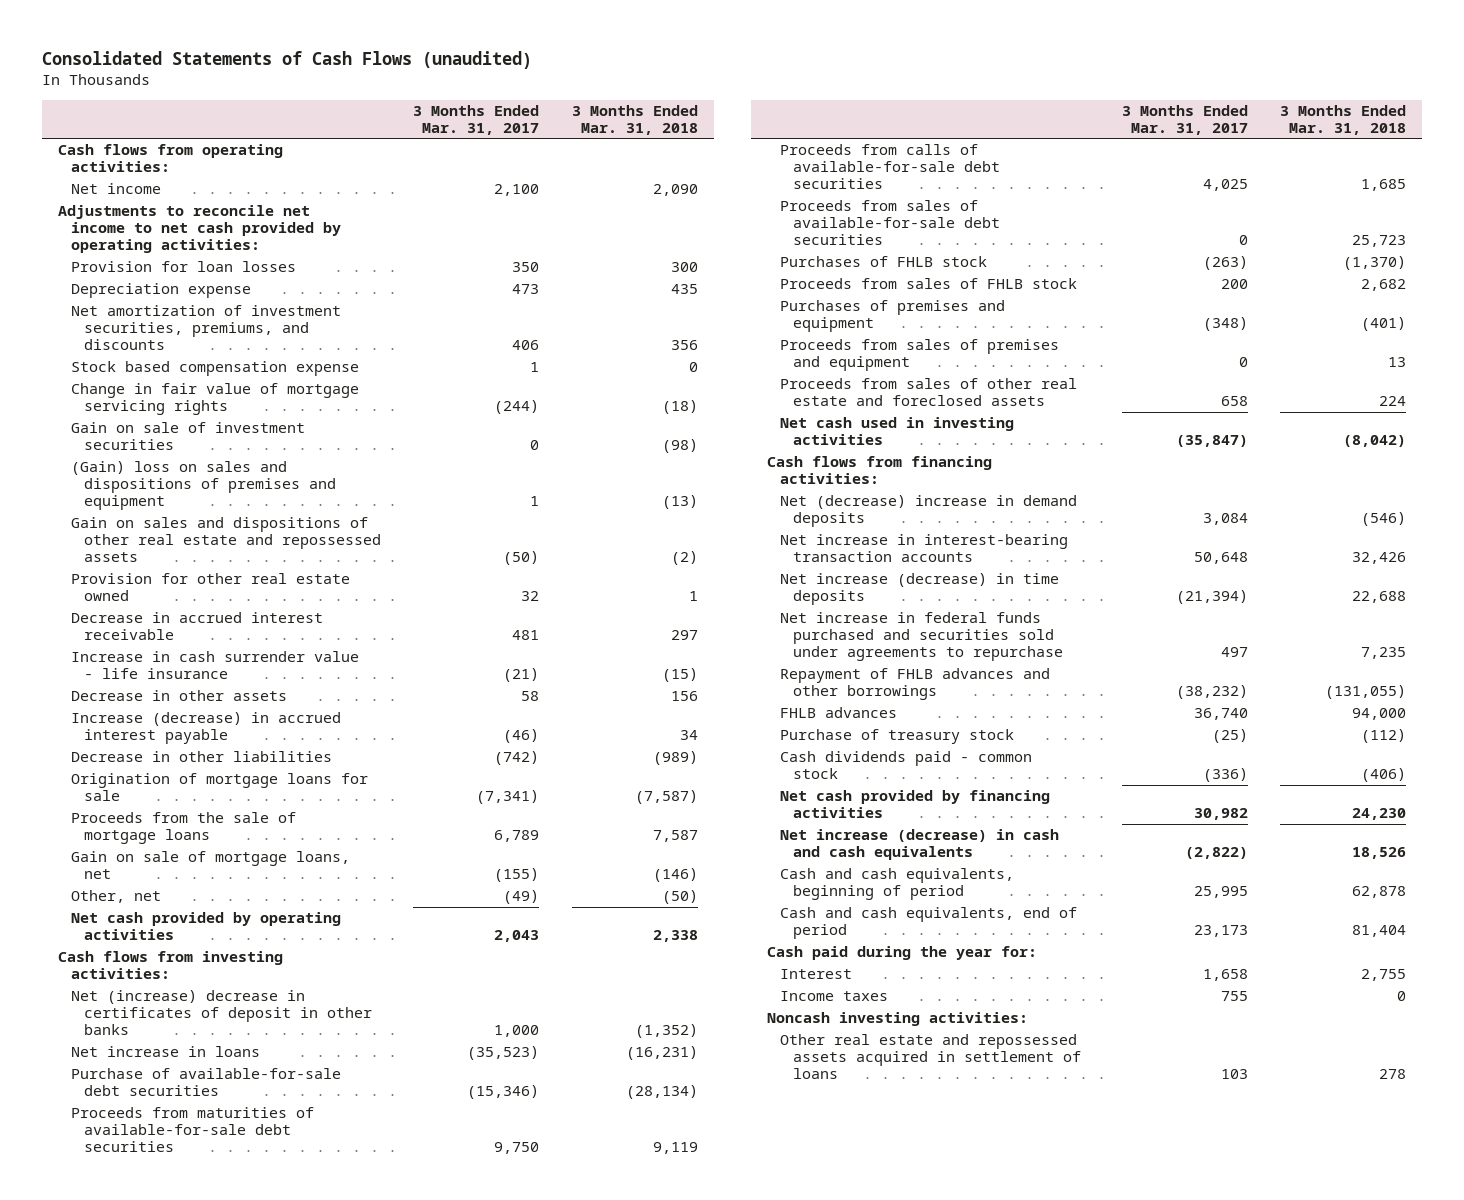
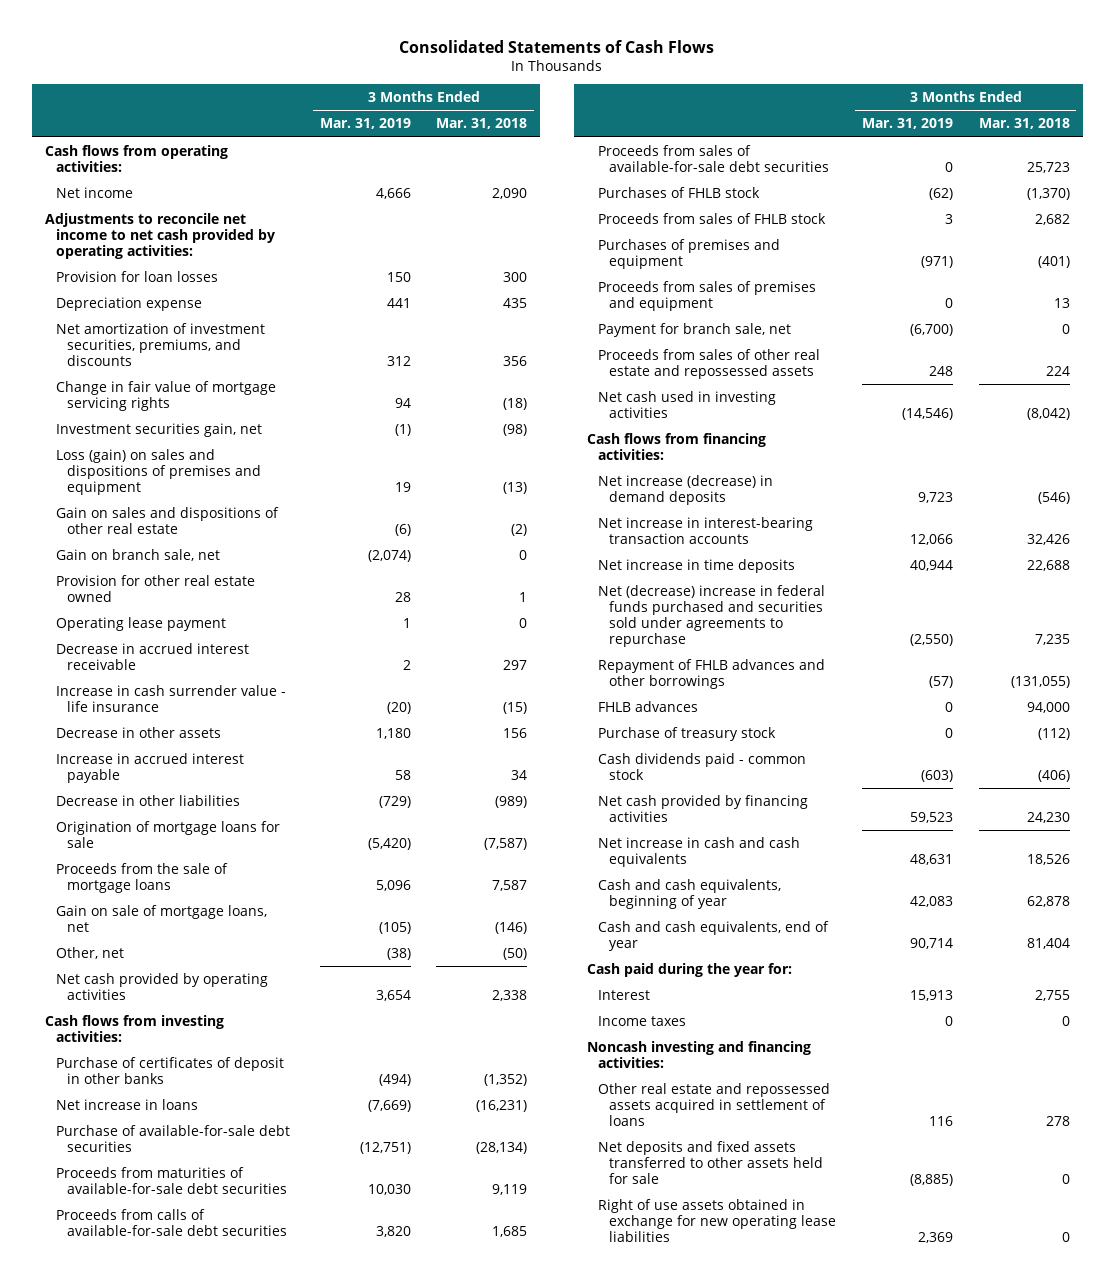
[41,50,532,69] Consolidated Statements of Cash Flows (unaudited) -> [399,39,715,53] Consolidated Statements of Cash Flows
[413,104,540,135] 3 Months Ended Mar. 31, 2017 -> none
none -> [319,118,411,130] Mar. 31, 2019
[71,361,360,377] Stock based compensation expense -> none
[71,422,306,451] Gain on sale of investment securities -> none
none -> [55,422,262,437] Investment securities gain, net
[71,461,337,511] (Gain) loss on sales and dispositions of premises and equipment -> [55,448,261,495] Loss (gain) on sales and dispositions of premises and equipment
[71,517,382,563] Gain on sales and dispositions of other real estate and repossessed assets -> [55,506,279,534] Gain on sales and dispositions of other real estate
none -> [55,548,220,561] Gain on branch sale, net
none -> [55,616,226,631] Operating lease payment
[71,712,342,745] Increase (decrease) in accrued interest payable -> [55,752,244,783] Increase in accrued interest payable
[71,990,373,1036] Net (increase) decrease in certificates of deposit in other banks -> [55,1056,284,1084] Purchase of certificates of deposit in other banks
none -> [597,322,791,337] Payment for branch sale, net
[779,378,1077,407] Proceeds from sales of other real estate and foreclosed assets -> [597,348,820,379] Proceeds from sales of other real estate and repossessed assets
[779,495,1077,528] Net (decrease) increase in demand deposits -> [597,474,773,505] Net increase (decrease) in demand deposits
[779,573,1059,606] Net increase (decrease) in time deposits -> [597,558,795,573] Net increase in time deposits
[779,612,1063,662] Net increase in federal funds purchased and securities sold under agreements to repurchase -> [597,584,825,647] Net (decrease) increase in federal funds purchased and securities sold under agreements to repurchase
[779,829,1059,861] Net increase (decrease) in cash and cash equivalents -> [597,836,800,867] Net increase in cash and cash equivalents
[779,868,1014,901] Cash and cash equivalents, beginning of period -> [597,878,781,909] Cash and cash equivalents, beginning of year
[779,907,1077,940] Cash and cash equivalents, end of period -> [597,920,829,951] Cash and cash equivalents, end of year
[766,1012,1028,1027] Noncash investing activities: -> [586,1040,811,1068] Noncash investing and financing activities:
none -> [597,1140,823,1184] Net deposits and fixed assets transferred to other assets held for sale
none -> [597,1198,836,1242] Right of use assets obtained in exchange for new operating lease liabilities

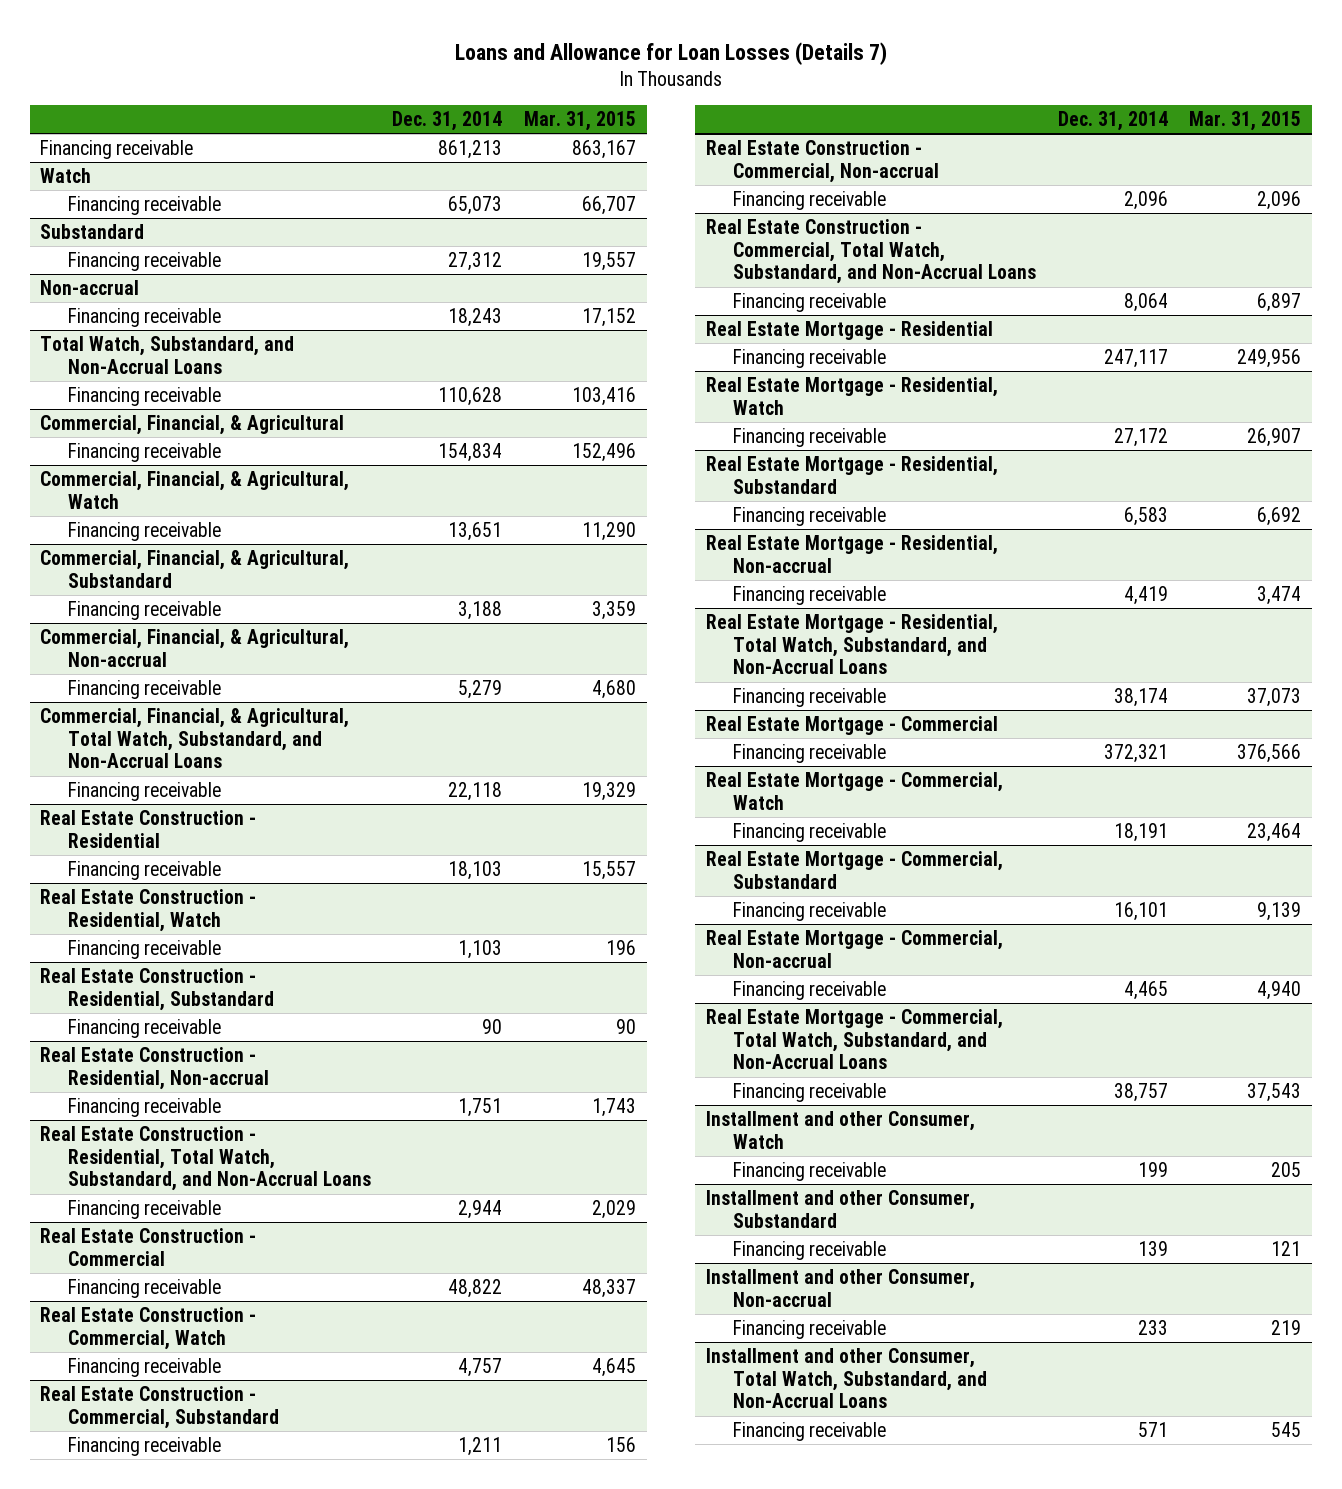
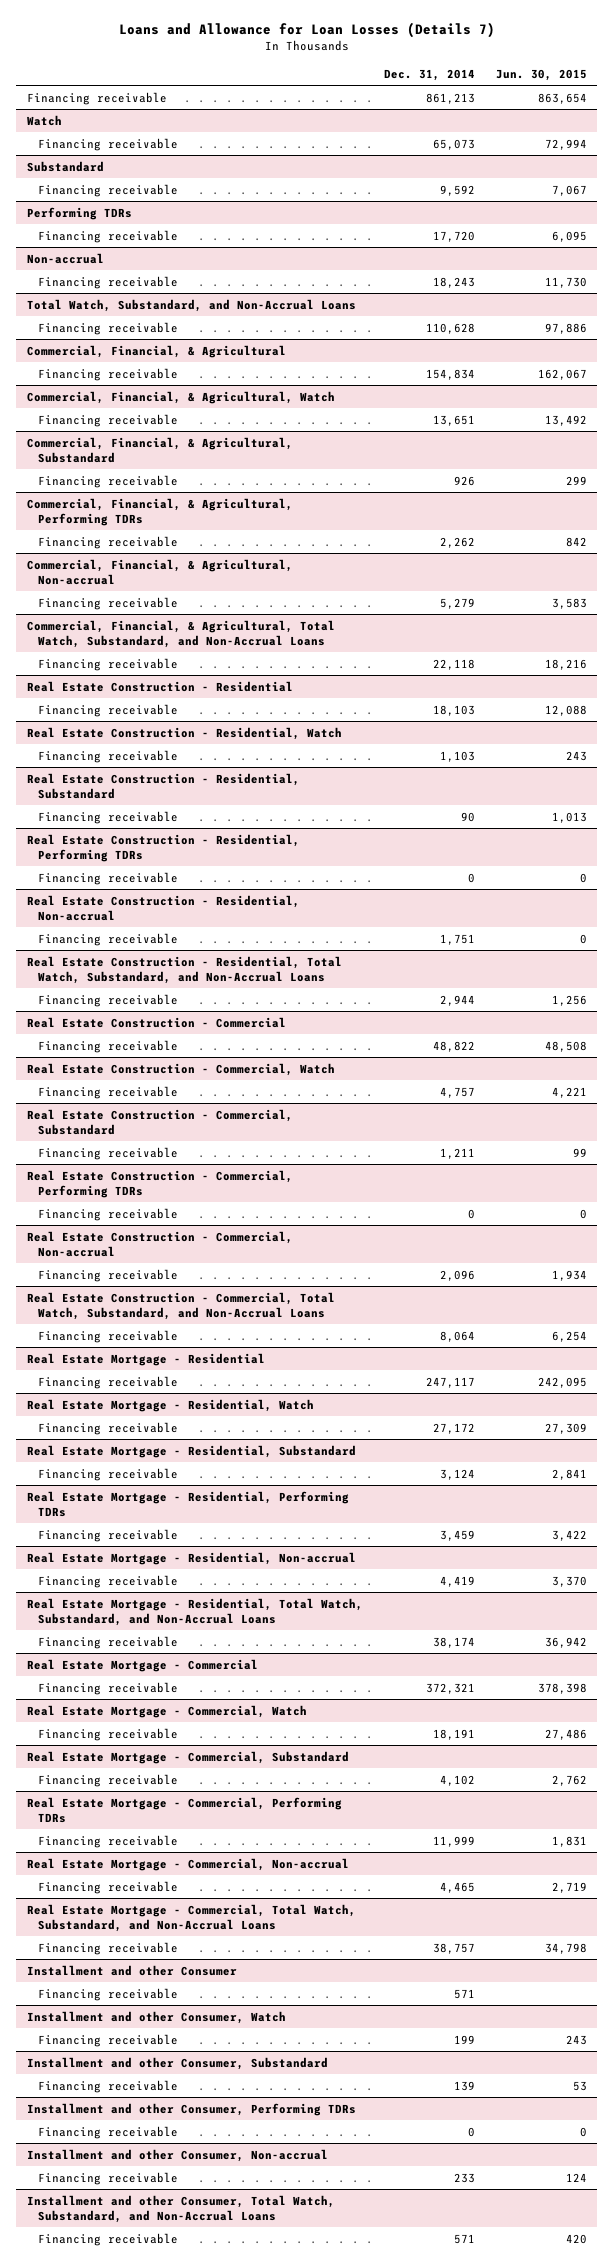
[523,111,636,132] Mar. 31, 2015 -> none
none -> [495,68,587,81] Jun. 30, 2015
[448,252,503,272] 27,312 -> [439,184,475,196] 9,592
none -> [26,206,132,220] Performing TDRs
none -> [37,229,178,243] Financing receivable
[458,601,503,621] 3,188 -> [453,475,475,486] 926
none -> [26,497,293,526] Commercial, Financial, & Agricultural, Performing TDRs
none -> [37,535,178,549] Financing receivable
none -> [26,833,300,862] Real Estate Construction - Residential, Performing TDRs
none -> [37,871,178,885] Financing receivable
none -> [26,1169,293,1198] Real Estate Construction - Commercial, Performing TDRs
none -> [37,1207,178,1221] Financing receivable
[1123,507,1168,527] 6,583 -> [439,1468,475,1480] 3,124
none -> [26,1490,349,1517] Real Estate Mortgage - Residential, Performing TDRs
none -> [37,1528,178,1542] Financing receivable
[1113,902,1168,922] 16,101 -> [439,1774,475,1786] 4,102
none -> [26,1796,342,1823] Real Estate Mortgage - Commercial, Performing TDRs
none -> [37,1834,178,1848] Financing receivable
none -> [26,1964,237,1976] Installment and other Consumer
none -> [37,1987,178,2001] Financing receivable
none -> [26,2102,356,2116] Installment and other Consumer, Performing TDRs
none -> [37,2125,178,2139] Financing receivable

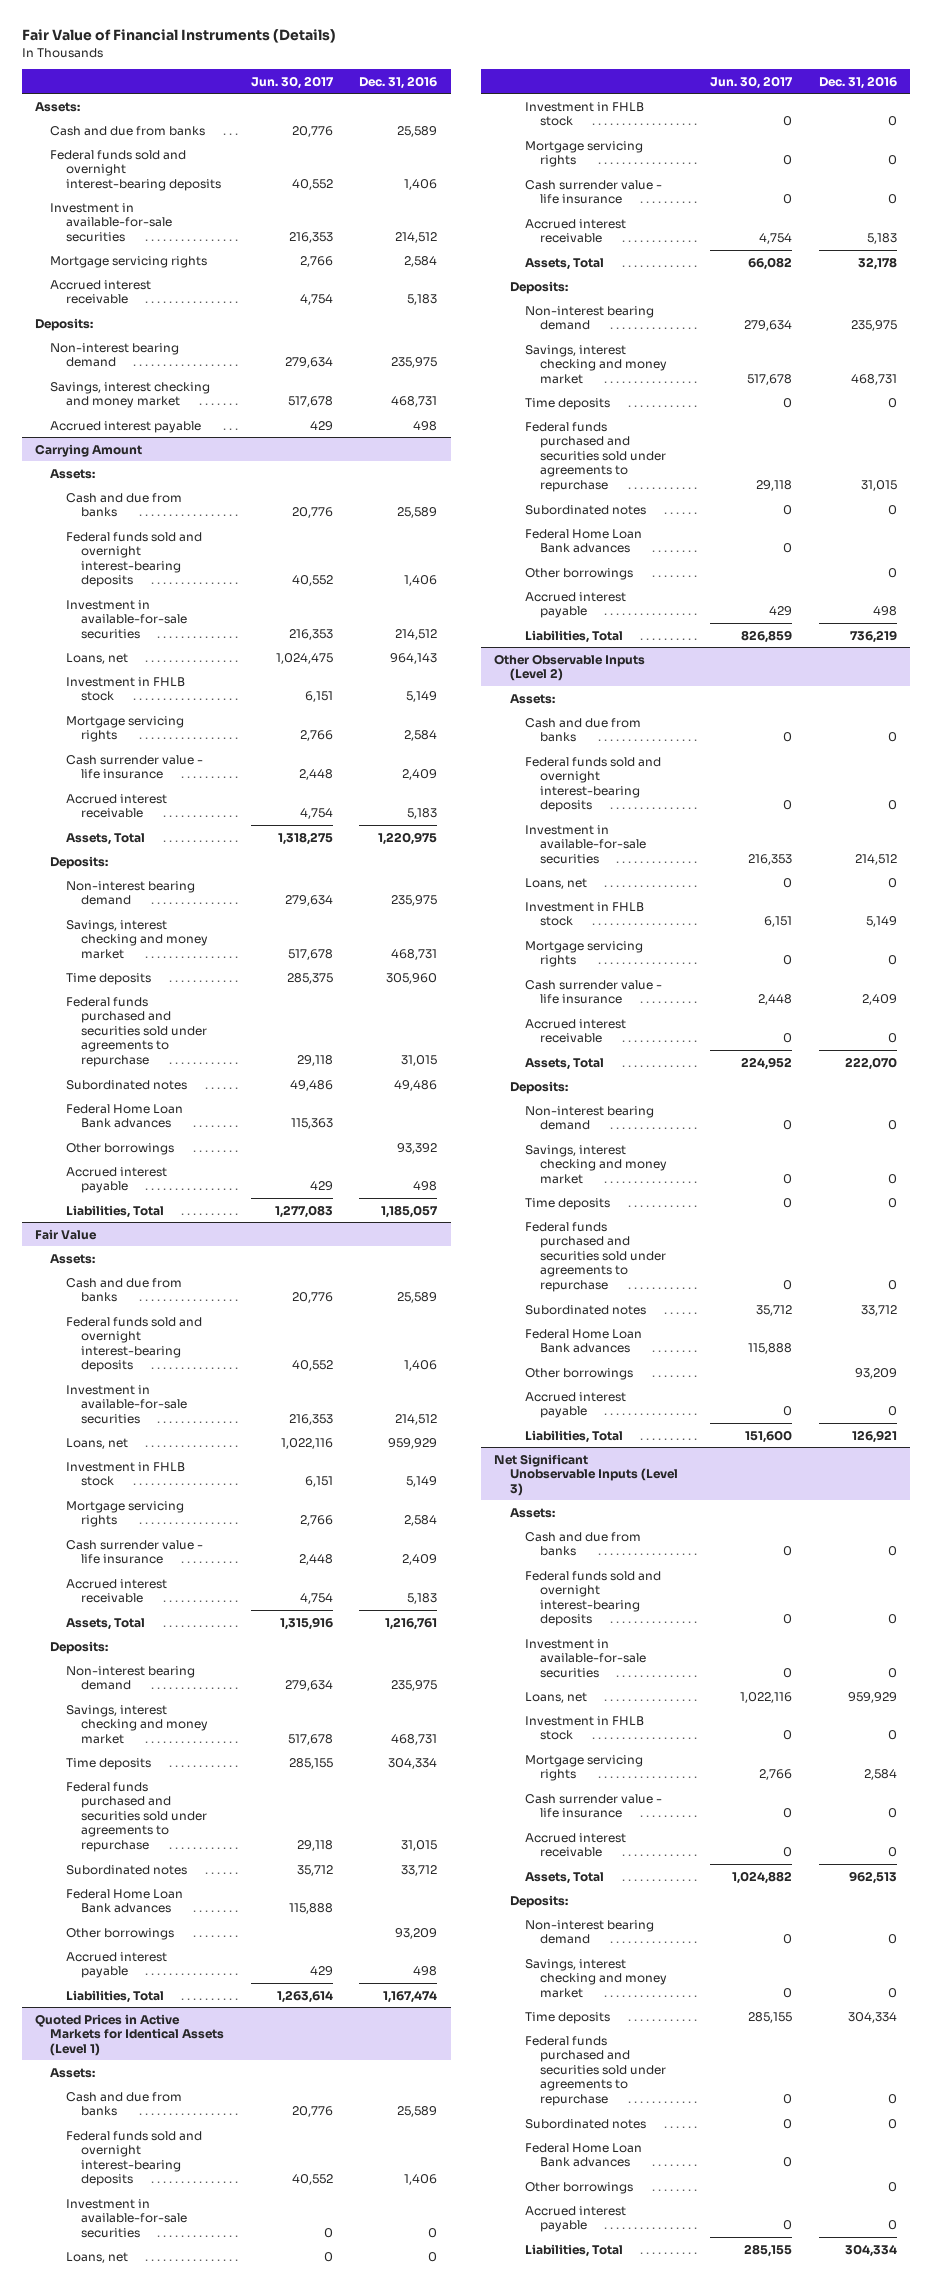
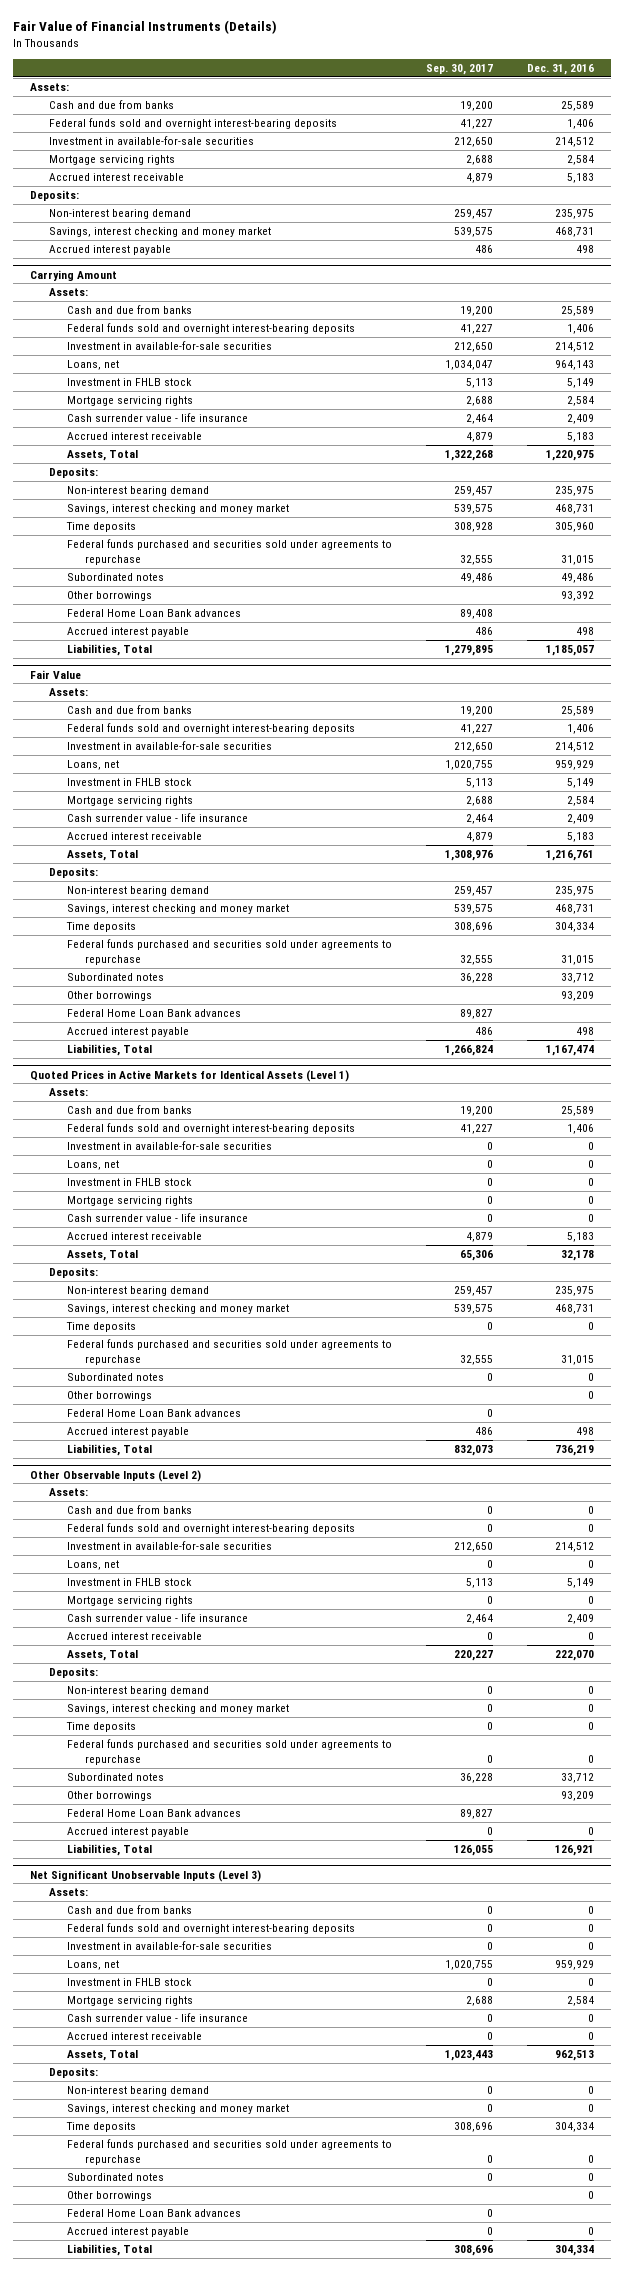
[250,75,334,89] Jun. 30, 2017 -> none
none -> [426,64,494,76] Sep. 30, 2017
[65,1103,183,1129] Federal Home Loan Bank advances -> [66,609,241,618] Federal Home Loan Bank advances
[65,1888,183,1914] Federal Home Loan Bank advances -> [66,1009,241,1018] Federal Home Loan Bank advances
[524,528,642,554] Federal Home Loan Bank advances -> [66,1409,241,1418] Federal Home Loan Bank advances
[524,1328,642,1354] Federal Home Loan Bank advances -> [66,1809,241,1818] Federal Home Loan Bank advances
[524,2142,642,2168] Federal Home Loan Bank advances -> [66,2209,241,2218] Federal Home Loan Bank advances

